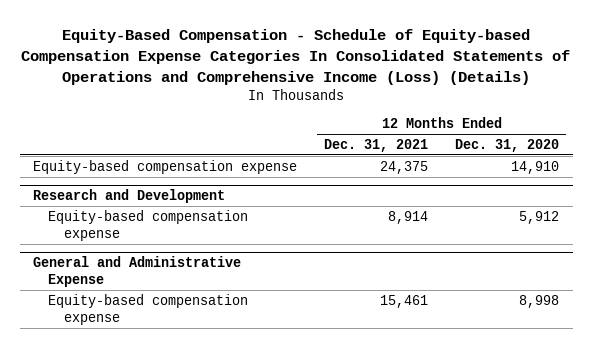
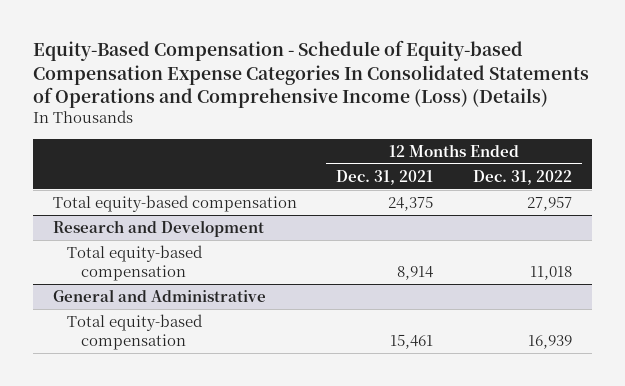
[455,138,560,152] Dec. 31, 2020 -> none
none -> [472,169,572,185] Dec. 31, 2022
[33,159,298,174] Equity-based compensation expense -> [52,195,297,213] Total equity-based compensation
[48,209,249,241] Equity-based compensation expense -> [66,245,203,282] Total equity-based compensation
[33,256,242,288] General and Administrative Expense -> [52,289,266,303] General and Administrative
[48,293,249,325] Equity-based compensation expense -> [66,314,203,351] Total equity-based compensation

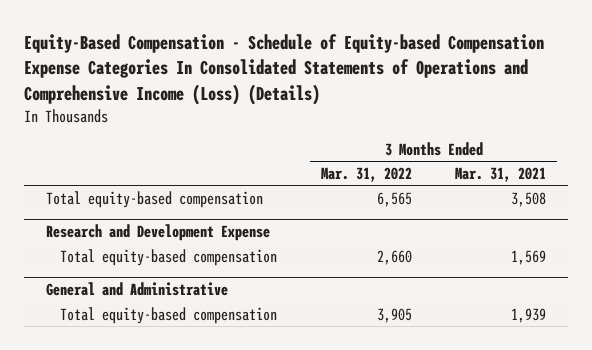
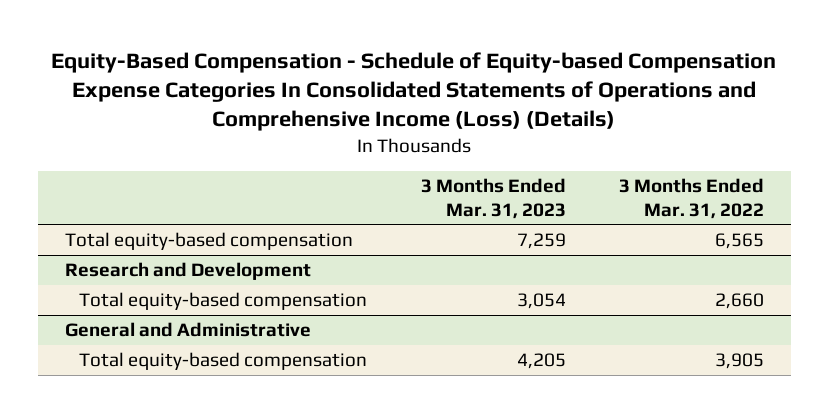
[455,167,547,183] Mar. 31, 2021 -> none
none -> [420,177,566,219] 3 Months Ended Mar. 31, 2023
[45,224,270,242] Research and Development Expense -> [64,261,311,280] Research and Development

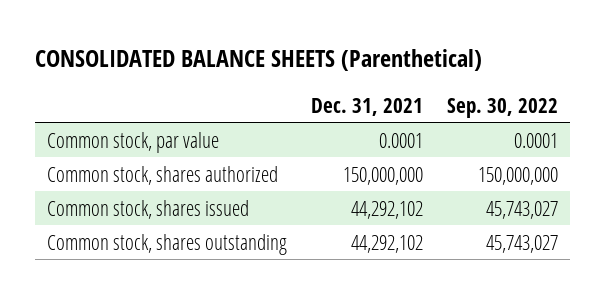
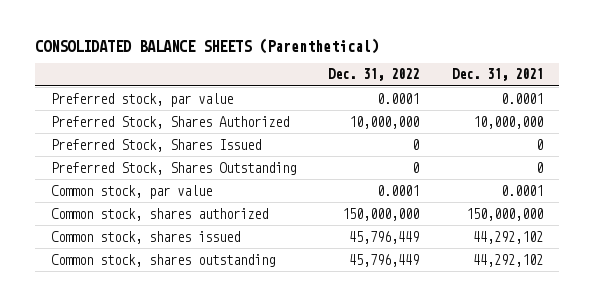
[446,97,558,118] Sep. 30, 2022 -> none
none -> [328,68,420,82] Dec. 31, 2022
none -> [50,92,233,107] Preferred stock, par value
none -> [50,115,289,129] Preferred Stock, Shares Authorized
none -> [50,138,261,152] Preferred Stock, Shares Issued
none -> [50,161,296,175] Preferred Stock, Shares Outstanding

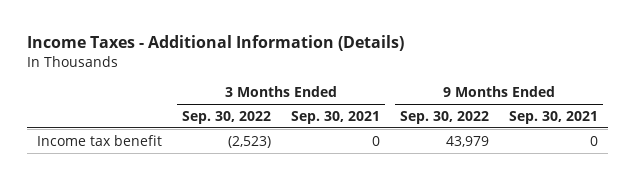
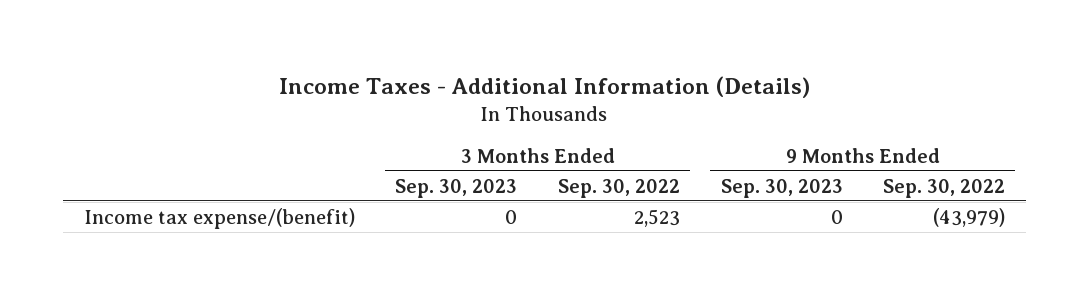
[290,110,380,124] Sep. 30, 2021 -> none
[508,110,598,124] Sep. 30, 2021 -> none
none -> [395,178,518,198] Sep. 30, 2023
none -> [720,178,843,198] Sep. 30, 2023
[37,134,163,146] Income tax benefit -> [83,207,355,229] Income tax expense/(benefit)
[228,135,272,148] (2,523) -> [633,208,680,227] 2,523
[445,135,489,147] 43,979 -> [933,207,1006,227] (43,979)

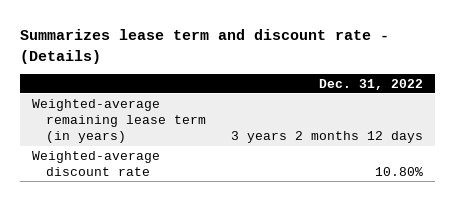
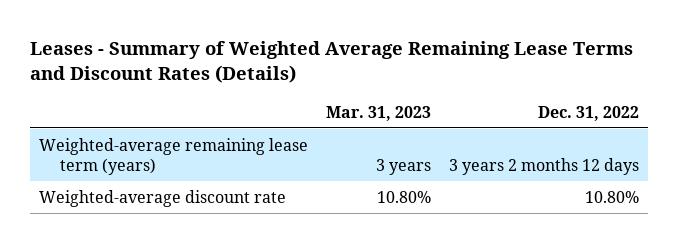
[20,29,390,64] Summarizes lease term and discount rate - (Details) -> [30,41,634,84] Leases - Summary of Weighted Average Remaining Lease Terms and Discount Rates (Details)
none -> [326,105,432,121] Mar. 31, 2023
[32,98,207,144] Weighted-average remaining lease term (in years) -> [39,137,309,176] Weighted-average remaining lease term (years)

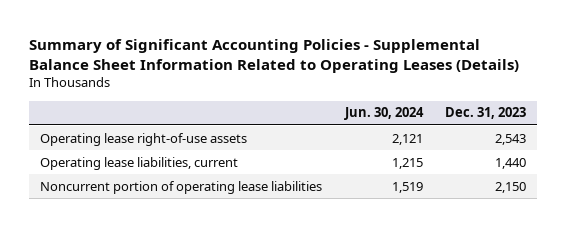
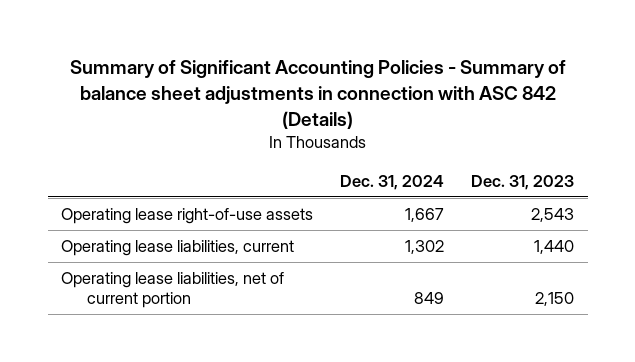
[29,38,520,73] Summary of Significant Accounting Policies - Supplemental Balance Sheet Information Related to Operating Leases (Details) -> [69,59,566,129] Summary of Significant Accounting Policies - Summary of balance sheet adjustments in connection with ASC 842 (Details)
[343,107,424,121] Jun. 30, 2024 -> none
none -> [340,174,445,190] Dec. 31, 2024
[40,180,323,194] Noncurrent portion of operating lease liabilities -> [61,271,285,309] Operating lease liabilities, net of current portion

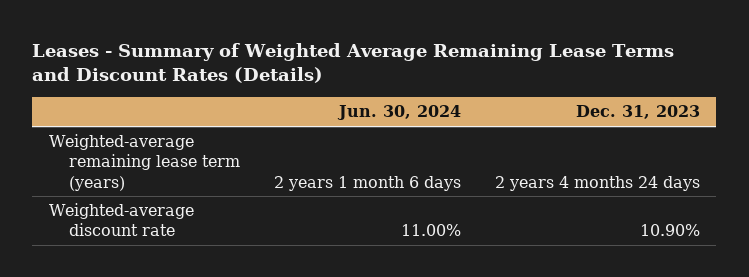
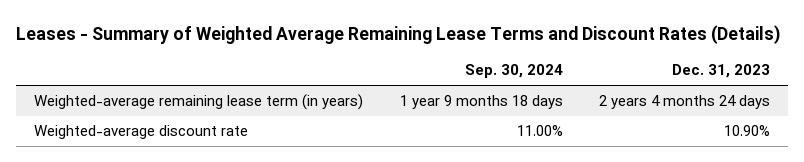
[336,105,461,121] Jun. 30, 2024 -> none
none -> [464,64,563,79] Sep. 30, 2024
[49,134,241,191] Weighted-average remaining lease term (years) -> [34,94,364,111] Weighted-average remaining lease term (in years)

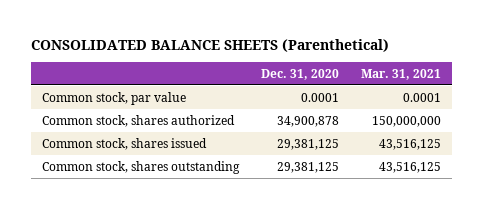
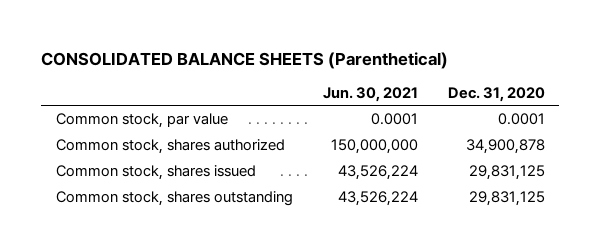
[360,68,441,80] Mar. 31, 2021 -> none
none -> [322,86,418,102] Jun. 30, 2021
[276,138,339,150] 29,381,125 -> [468,165,545,181] 29,831,125
[276,161,339,173] 29,381,125 -> [468,191,545,207] 29,831,125

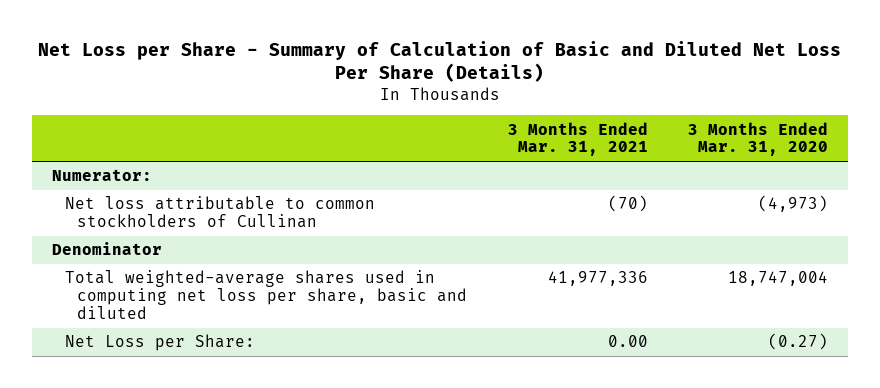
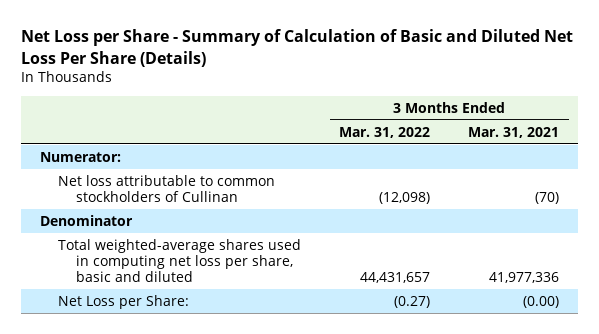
[687,121,828,157] 3 Months Ended Mar. 31, 2020 -> none
none -> [339,126,431,138] Mar. 31, 2022
[607,335,648,348] 0.00 -> [523,295,560,308] (0.00)

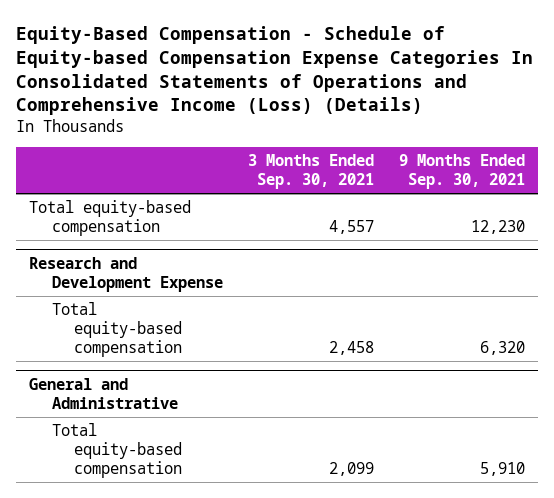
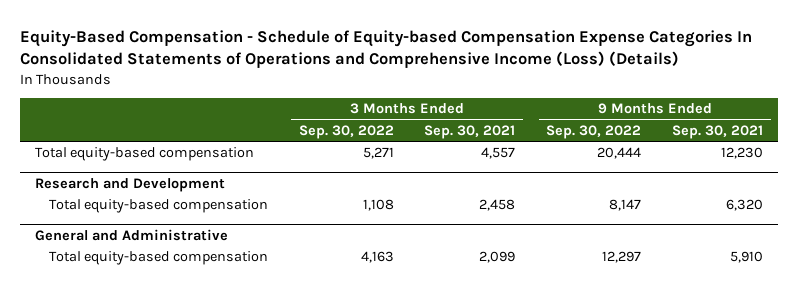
none -> [298,124,394,139] Sep. 30, 2022
none -> [546,124,642,139] Sep. 30, 2022
[28,256,223,292] Research and Development Expense -> [35,177,226,192] Research and Development

